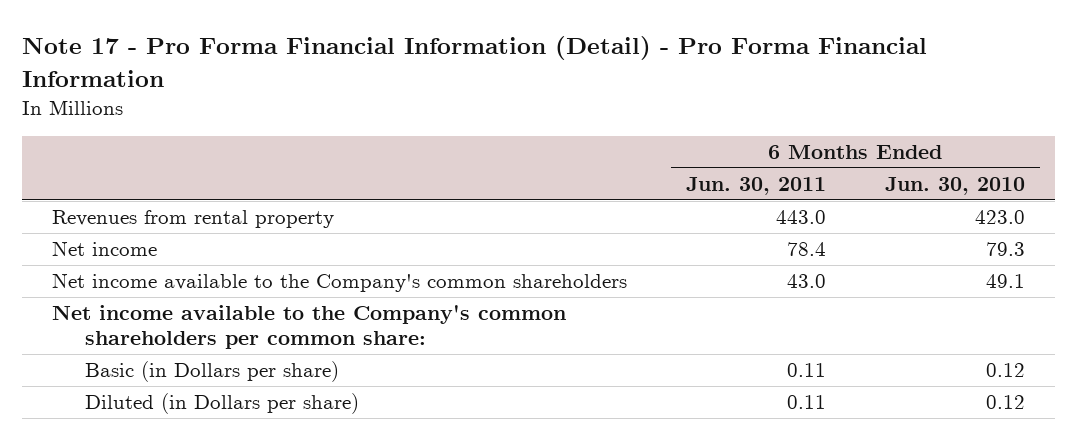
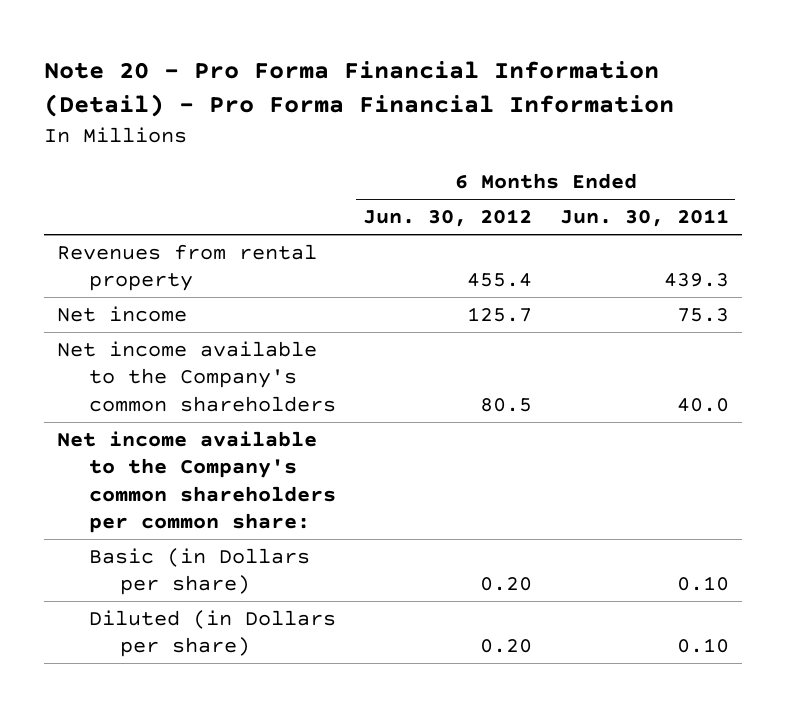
[22,36,928,87] Note 17 - Pro Forma Financial Information (Detail) - Pro Forma Financial Information -> [43,61,674,118] Note 20 - Pro Forma Financial Information (Detail) - Pro Forma Financial Information
[884,176,1025,195] Jun. 30, 2010 -> none
none -> [363,209,533,228] Jun. 30, 2012
[775,210,826,225] 443.0 -> [663,273,729,288] 439.3
[786,242,826,257] 78.4 -> [676,307,729,322] 75.3
[786,274,826,289] 43.0 -> [676,397,729,412] 40.0
[786,363,826,378] 0.11 -> [676,576,729,592] 0.10
[786,395,826,410] 0.11 -> [676,638,729,654] 0.10

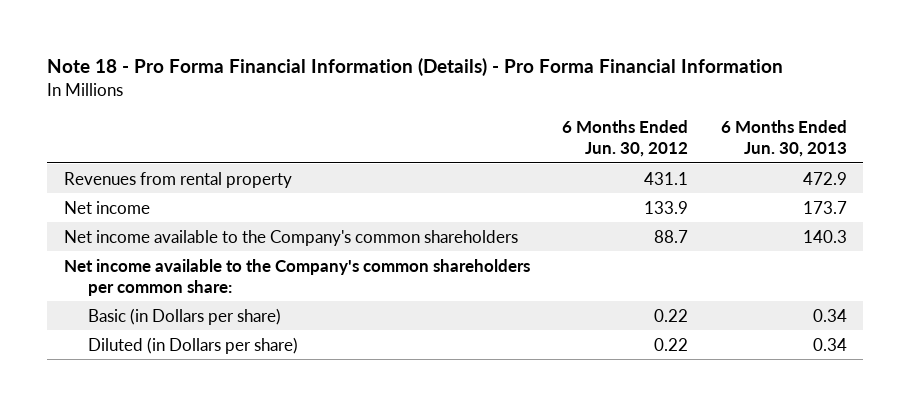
[43,61,674,118] Note 20 - Pro Forma Financial Information (Detail) - Pro Forma Financial Information -> [47,58,784,77] Note 18 - Pro Forma Financial Information (Details) - Pro Forma Financial Information
[559,209,729,228] Jun. 30, 2011 -> none
none -> [720,120,847,158] 6 Months Ended Jun. 30, 2013
[467,273,533,288] 455.4 -> [644,171,689,185] 431.1
[467,306,533,322] 125.7 -> [644,200,689,214] 133.9
[480,397,533,412] 80.5 -> [654,229,689,243] 88.7
[480,577,533,592] 0.20 -> [654,308,689,322] 0.22
[480,639,533,654] 0.20 -> [654,337,689,351] 0.22

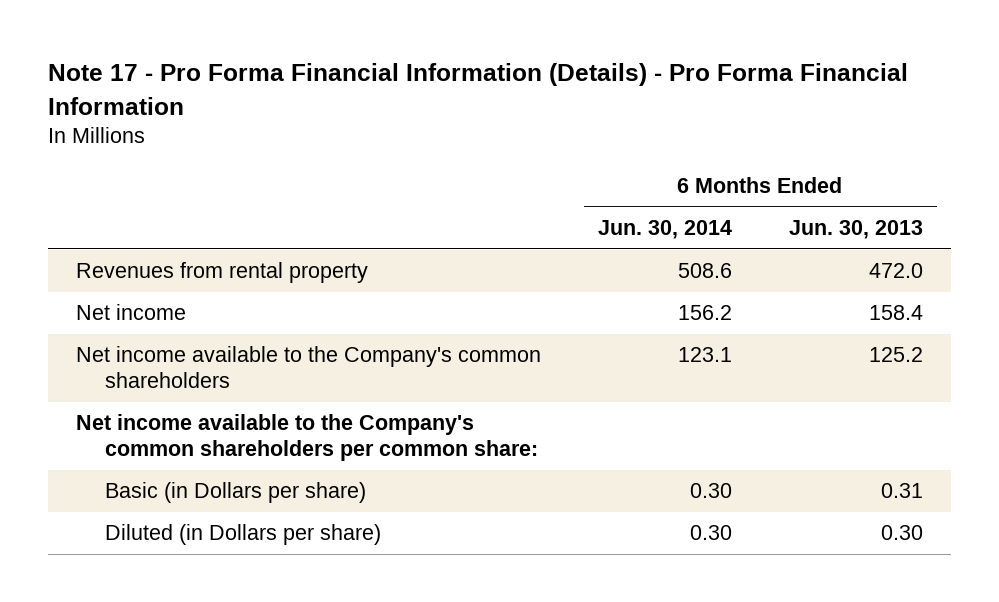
[47,58,784,77] Note 18 - Pro Forma Financial Information (Details) - Pro Forma Financial Information -> [48,63,909,115] Note 17 - Pro Forma Financial Information (Details) - Pro Forma Financial Information
[562,120,689,158] 6 Months Ended Jun. 30, 2012 -> none
none -> [598,220,733,240] Jun. 30, 2014
[802,171,847,185] 472.9 -> [868,263,923,279] 472.0
[802,200,847,214] 173.7 -> [868,305,923,321] 158.4
[802,229,847,243] 140.3 -> [868,347,923,363] 125.2
[812,308,847,322] 0.34 -> [880,483,923,499] 0.31
[812,337,847,351] 0.34 -> [880,525,923,541] 0.30

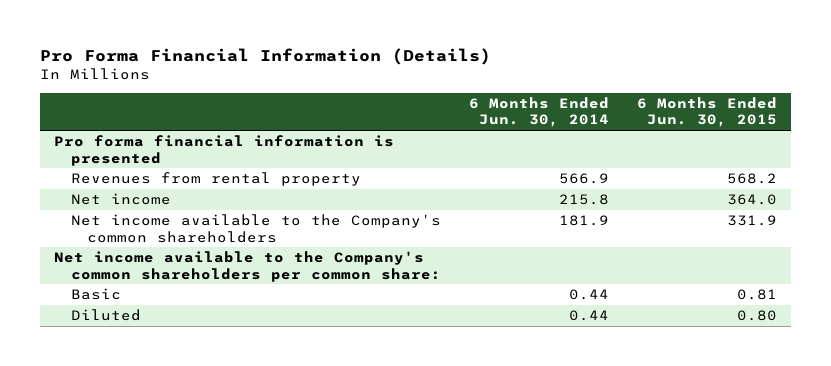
[48,63,909,115] Note 17 - Pro Forma Financial Information (Details) - Pro Forma Financial Information -> [39,48,491,66] Pro Forma Financial Information (Details)
[788,220,923,240] Jun. 30, 2013 -> none
none -> [637,97,778,128] 6 Months Ended Jun. 30, 2015
none -> [54,135,395,166] Pro forma financial information is presented
[678,263,733,279] 508.6 -> [558,173,609,185] 566.9
[678,305,733,321] 156.2 -> [558,194,609,206] 215.8
[678,347,733,363] 123.1 -> [558,215,609,227] 181.9
[104,482,366,504] Basic (in Dollars per share) -> [70,288,121,301] Basic
[690,483,733,499] 0.30 -> [568,289,609,301] 0.44
[104,524,381,546] Diluted (in Dollars per share) -> [70,309,141,322] Diluted
[690,525,733,541] 0.30 -> [568,310,609,322] 0.44

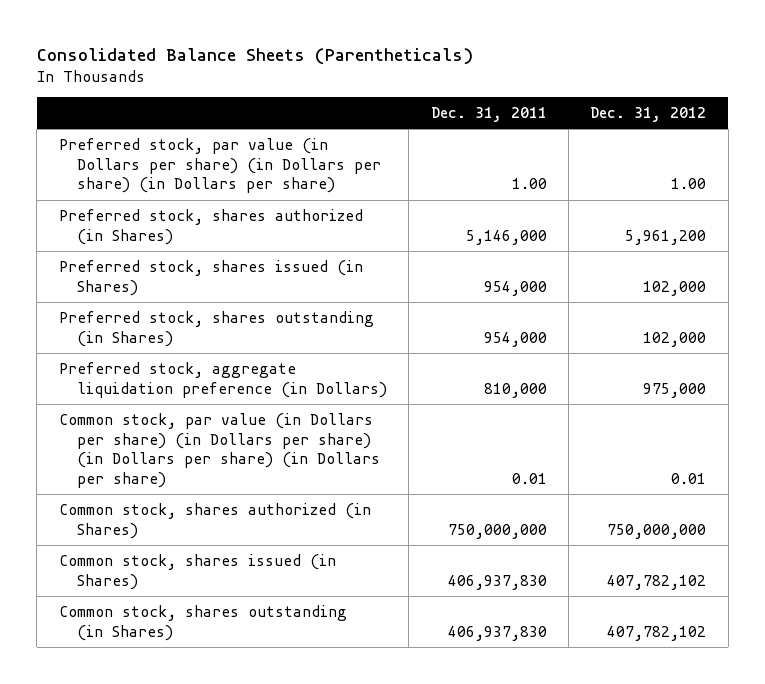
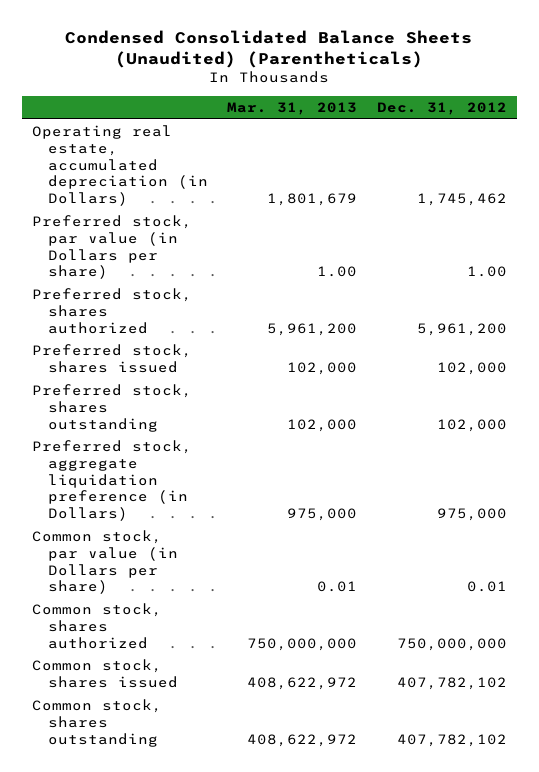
[36,47,473,65] Consolidated Balance Sheets (Parentheticals) -> [65,30,473,69] Condensed Consolidated Balance Sheets (Unaudited) (Parentheticals)
[430,107,547,123] Dec. 31, 2011 -> none
none -> [227,101,358,115] Mar. 31, 2013
none -> [31,125,209,206] Operating real estate, accumulated depreciation (in Dollars)
[58,138,381,194] Preferred stock, par value (in Dollars per share) (in Dollars per share) (in Dollars per share) -> [31,215,192,280] Preferred stock, par value (in Dollars per share)
[58,209,363,245] Preferred stock, shares authorized (in Shares) -> [31,288,192,334] Preferred stock, shares authorized
[58,260,363,296] Preferred stock, shares issued (in Shares) -> [31,344,192,373] Preferred stock, shares issued
[58,311,374,347] Preferred stock, shares outstanding (in Shares) -> [31,384,192,432] Preferred stock, shares outstanding
[58,413,380,489] Common stock, par value (in Dollars per share) (in Dollars per share) (in Dollars per share) (in Dollars per share) -> [31,530,179,595] Common stock, par value (in Dollars per share)
[58,503,371,539] Common stock, shares authorized (in Shares) -> [31,603,162,649] Common stock, shares authorized
[58,554,336,590] Common stock, shares issued (in Shares) -> [31,659,179,688] Common stock, shares issued
[58,605,347,641] Common stock, shares outstanding (in Shares) -> [31,699,162,747] Common stock, shares outstanding

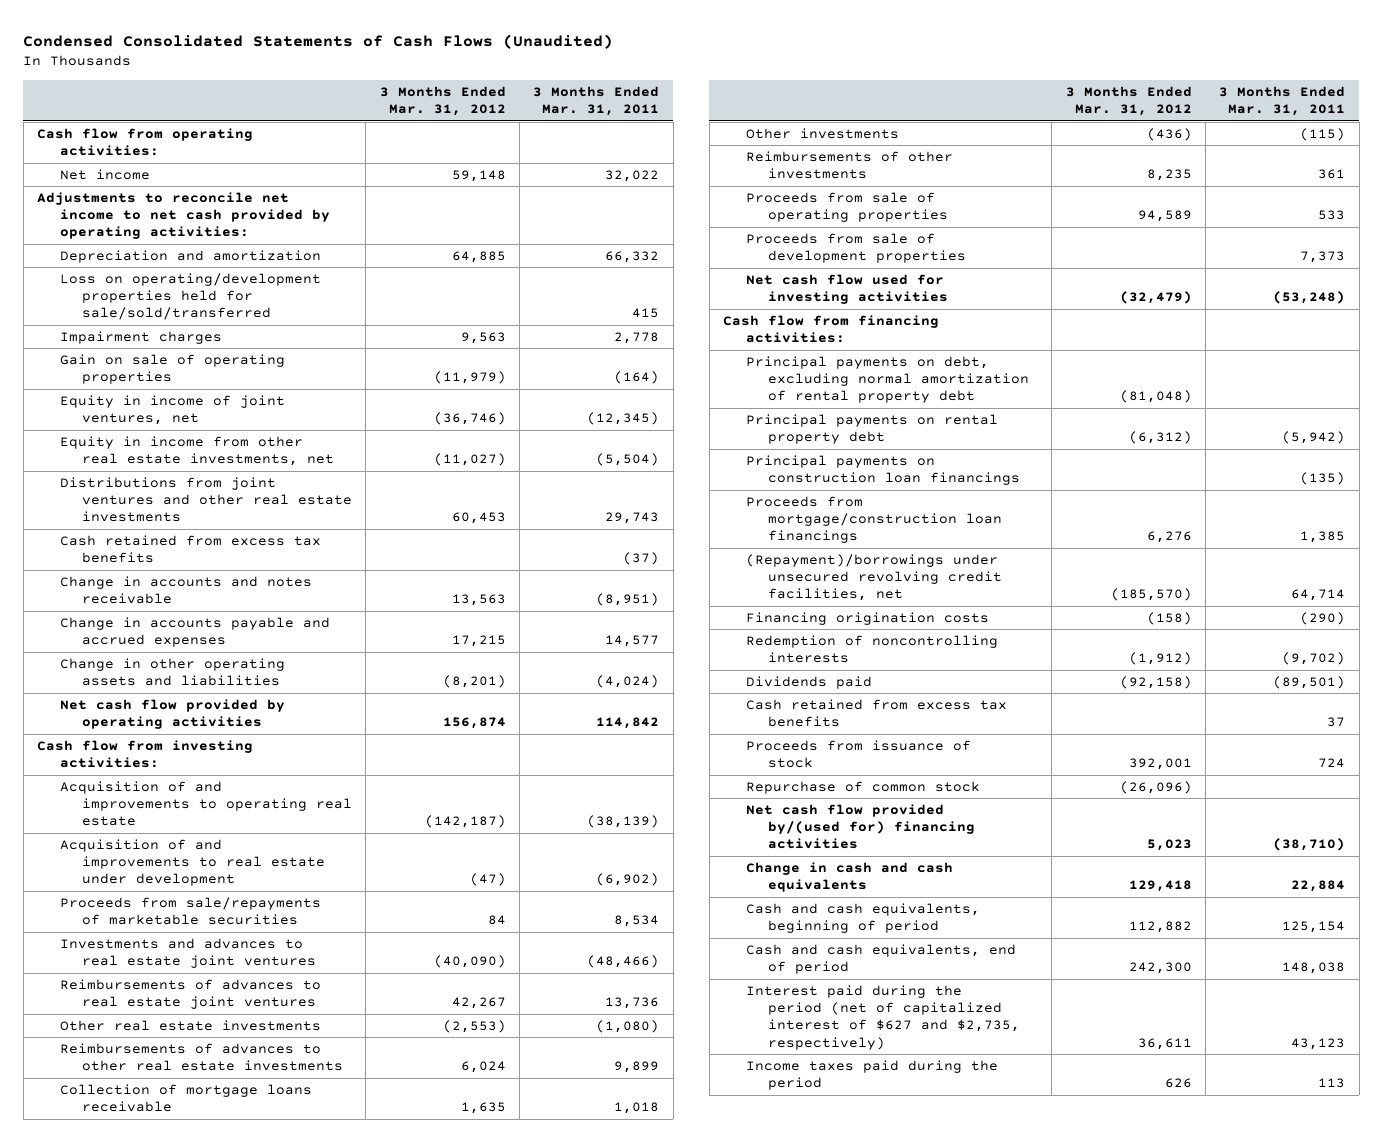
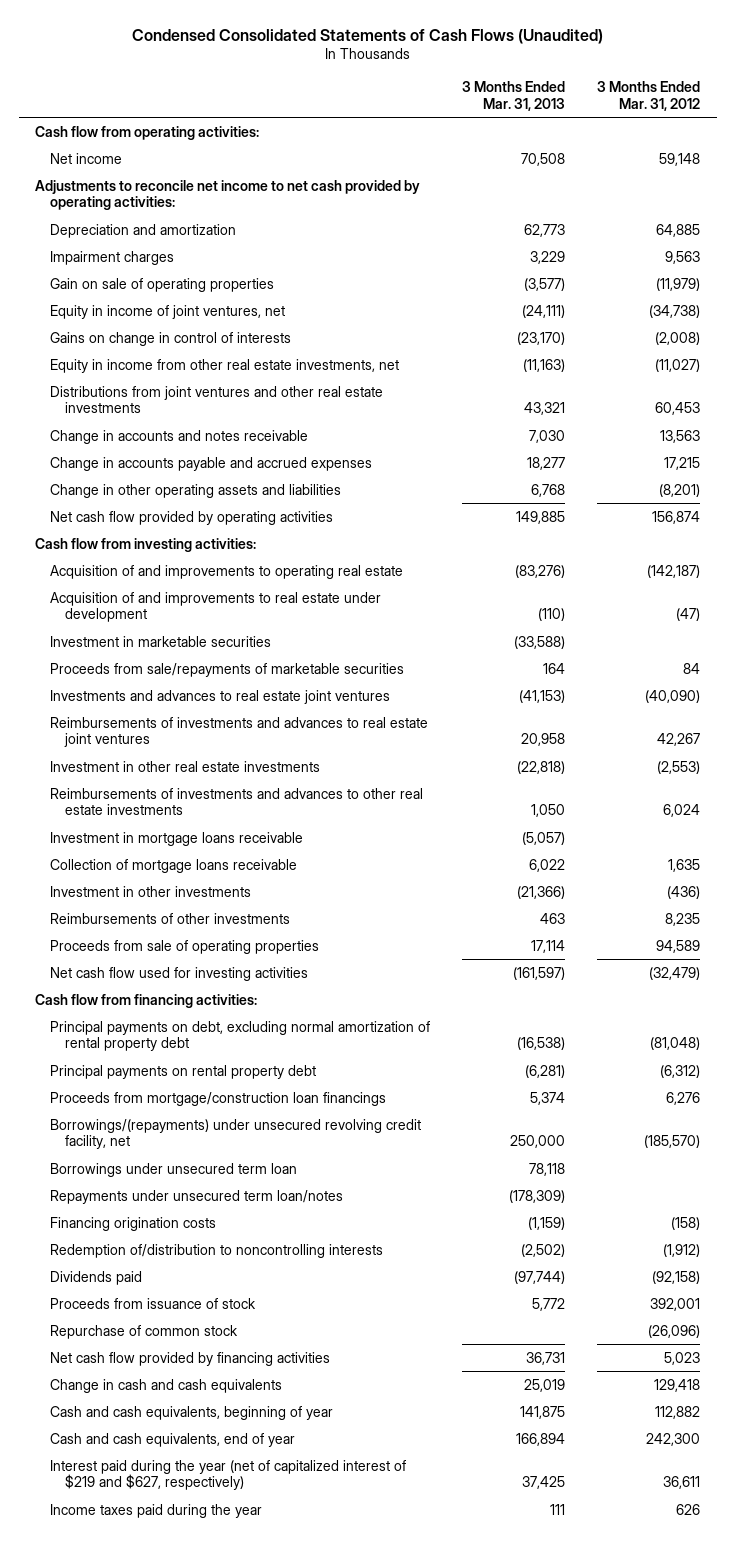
[533,85,660,117] 3 Months Ended Mar. 31, 2011 -> none
none -> [462,81,566,111] 3 Months Ended Mar. 31, 2013
[59,272,321,321] Loss on operating/development properties held for sale/sold/transferred -> none
[433,412,506,426] (36,746) -> [649,304,701,318] (34,738)
none -> [49,331,291,346] Gains on change in control of interests
[59,534,321,564] Cash retained from excess tax benefits -> none
none -> [49,635,271,647] Investment in marketable securities
[59,978,321,1010] Reimbursements of advances to real estate joint ventures -> [49,716,428,748] Reimbursements of investments and advances to real estate joint ventures
[59,1019,321,1031] Other real estate investments -> [49,760,320,772] Investment in other real estate investments
[59,1042,344,1072] Reimbursements of advances to other real estate investments -> [49,787,423,816] Reimbursements of investments and advances to other real estate investments
none -> [49,831,303,846] Investment in mortgage loans receivable
[745,127,899,139] Other investments -> [49,885,251,897] Investment in other investments
[745,232,967,264] Proceeds from sale of development properties -> none
[745,454,1021,486] Principal payments on construction loan financings -> none
[745,553,1003,602] (Repayment)/borrowings under unsecured revolving credit facilities, net -> [49,1118,421,1150] Borrowings/(repayments) under unsecured revolving credit facility, net
none -> [49,1162,297,1177] Borrowings under unsecured term loan
none -> [49,1189,343,1204] Repayments under unsecured term loan/notes
[745,634,998,664] Redemption of noncontrolling interests -> [49,1243,383,1258] Redemption of/distribution to noncontrolling interests
[745,698,1007,728] Cash retained from excess tax benefits -> none
[745,803,976,850] Net cash flow provided by/(used for) financing activities -> [49,1351,330,1366] Net cash flow provided by financing activities
[745,902,980,934] Cash and cash equivalents, beginning of period -> [49,1405,333,1420] Cash and cash equivalents, beginning of year
[745,943,1016,975] Cash and cash equivalents, end of period -> [49,1432,295,1447] Cash and cash equivalents, end of year
[745,984,1021,1050] Interest paid during the period (net of capitalized interest of $627 and $2,735, respectively) -> [49,1459,406,1491] Interest paid during the year (net of capitalized interest of $219 and $627, respectively)
[745,1059,998,1091] Income taxes paid during the period -> [49,1503,262,1518] Income taxes paid during the year

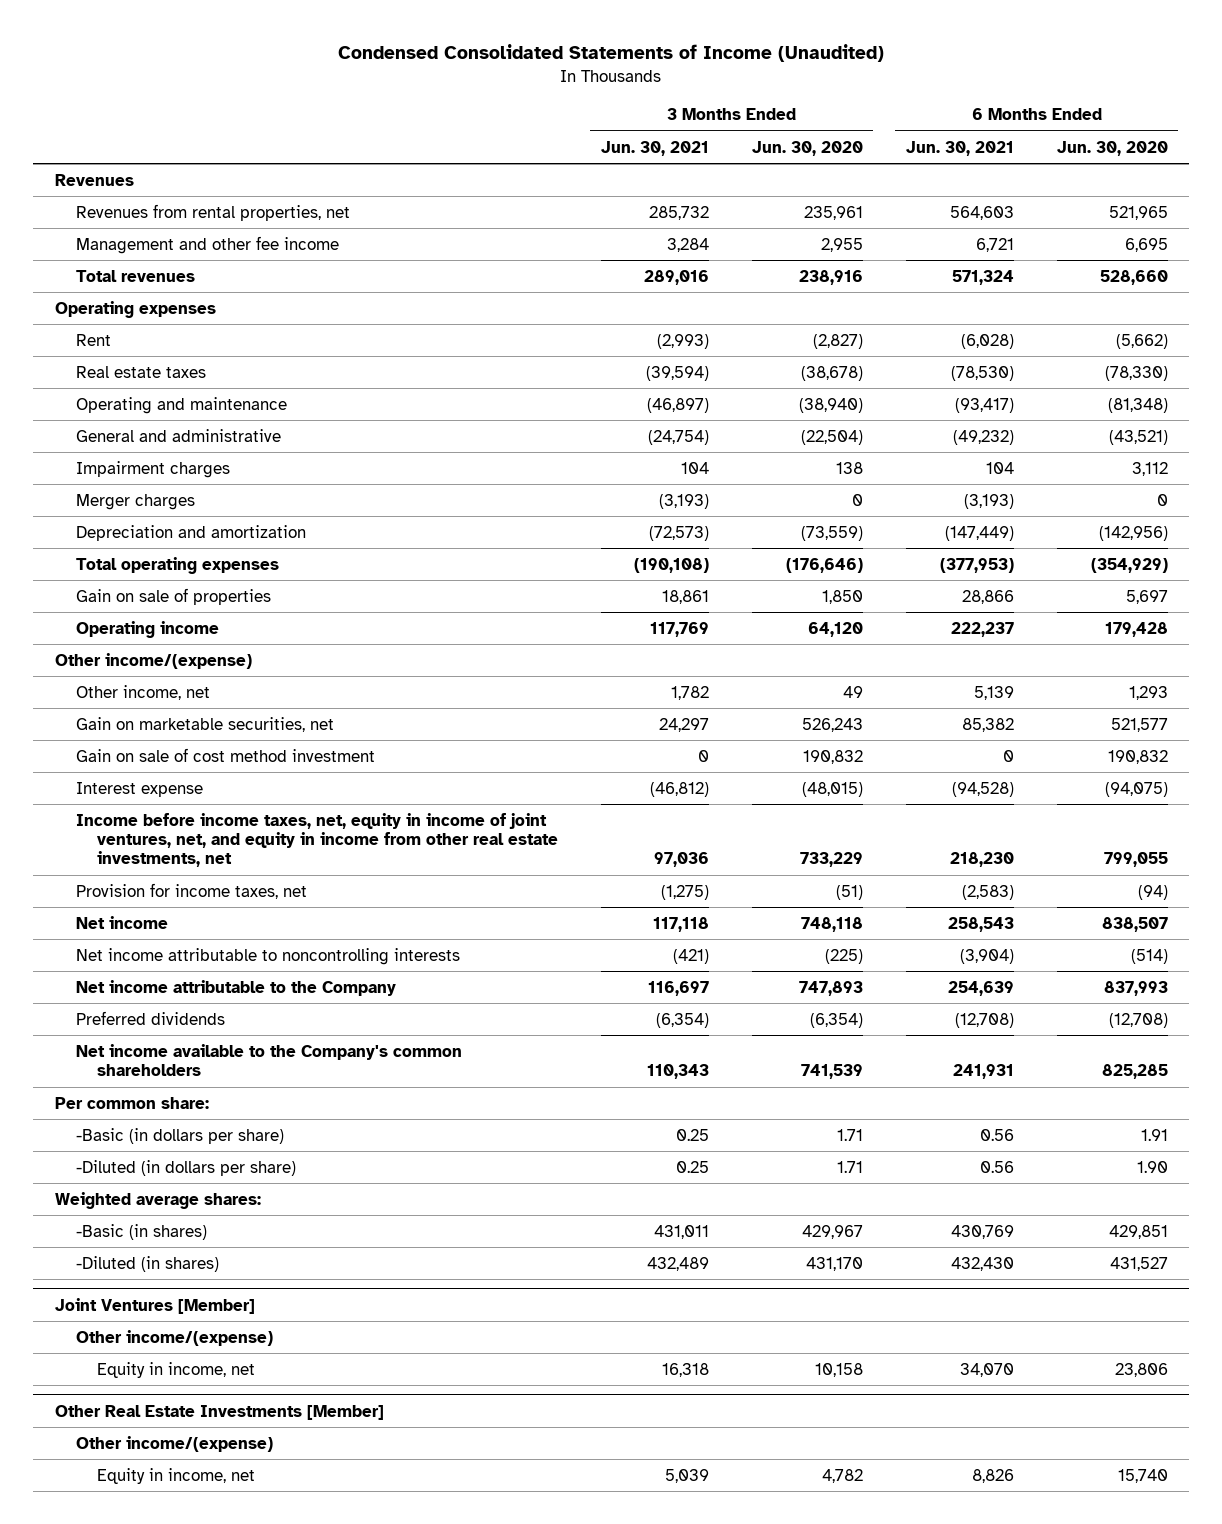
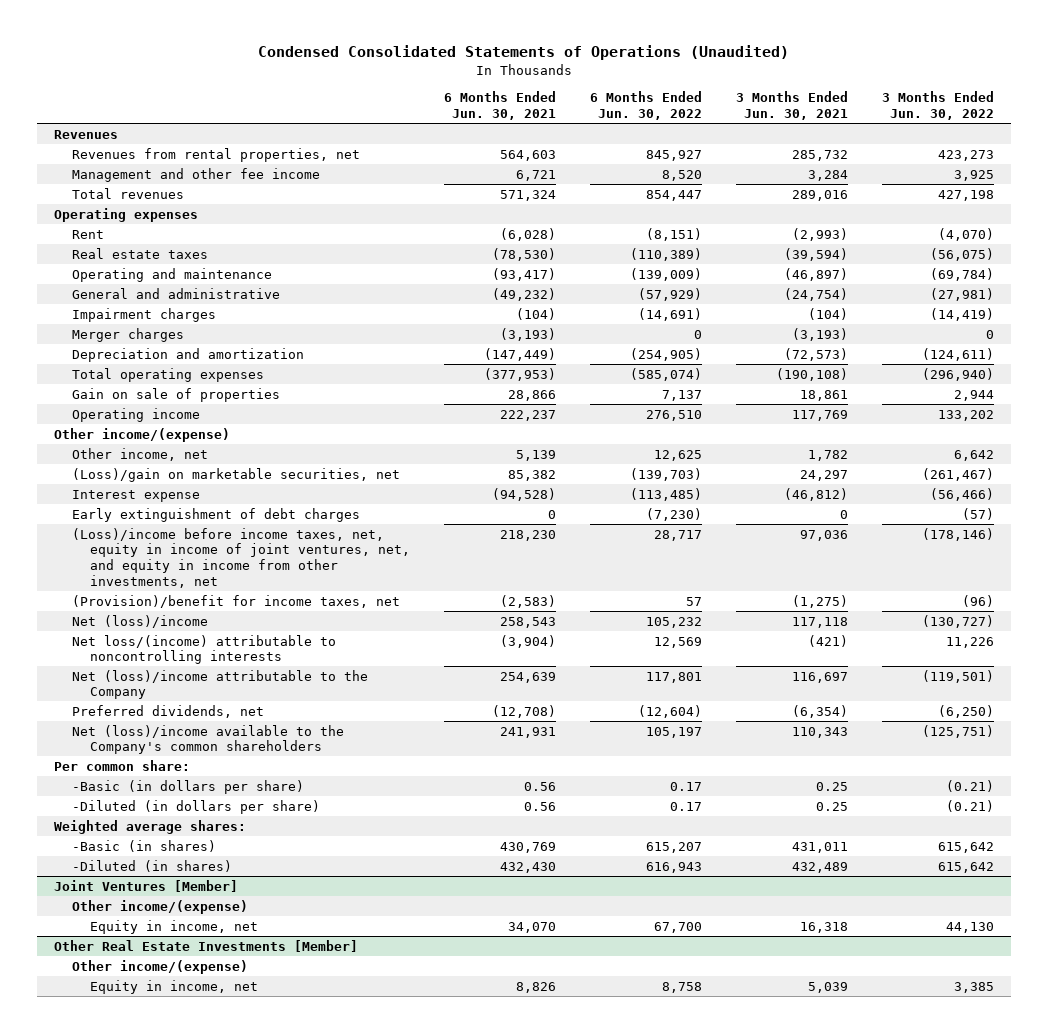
[338,44,885,63] Condensed Consolidated Statements of Income (Unaudited) -> [257,44,789,60] Condensed Consolidated Statements of Operations (Unaudited)
[751,140,863,156] Jun. 30, 2020 -> none
[1056,140,1168,156] Jun. 30, 2020 -> none
none -> [589,91,702,121] 6 Months Ended Jun. 30, 2022
none -> [881,91,994,121] 3 Months Ended Jun. 30, 2022
[680,461,709,474] 104 -> [807,307,848,320] (104)
[985,461,1014,474] 104 -> [515,307,556,320] (104)
[75,747,375,762] Gain on sale of cost method investment -> none
[75,716,334,732] Gain on marketable securities, net -> [71,467,400,482] (Loss)/gain on marketable securities, net
none -> [71,507,360,522] Early extinguishment of debt charges
[75,812,558,868] Income before income taxes, net, equity in income of joint ventures, net, and equity in income from other real estate investments, net -> [71,527,411,588] (Loss)/income before income taxes, net, equity in income of joint ventures, net, and equity in income from other investments, net
[75,882,307,899] Provision for income taxes, net -> [71,594,400,608] (Provision)/benefit for income taxes, net
[75,915,168,929] Net income -> [71,614,208,628] Net (loss)/income
[75,947,460,965] Net income attributable to noncontrolling interests -> [71,634,336,665] Net loss/(income) attributable to noncontrolling interests
[75,979,396,996] Net income attributable to the Company -> [71,669,368,700] Net (loss)/income attributable to the Company
[75,1010,225,1025] Preferred dividends -> [71,704,264,718] Preferred dividends, net
[75,1043,462,1077] Net income available to the Company's common shareholders -> [71,724,344,755] Net (loss)/income available to the Company's common shareholders

